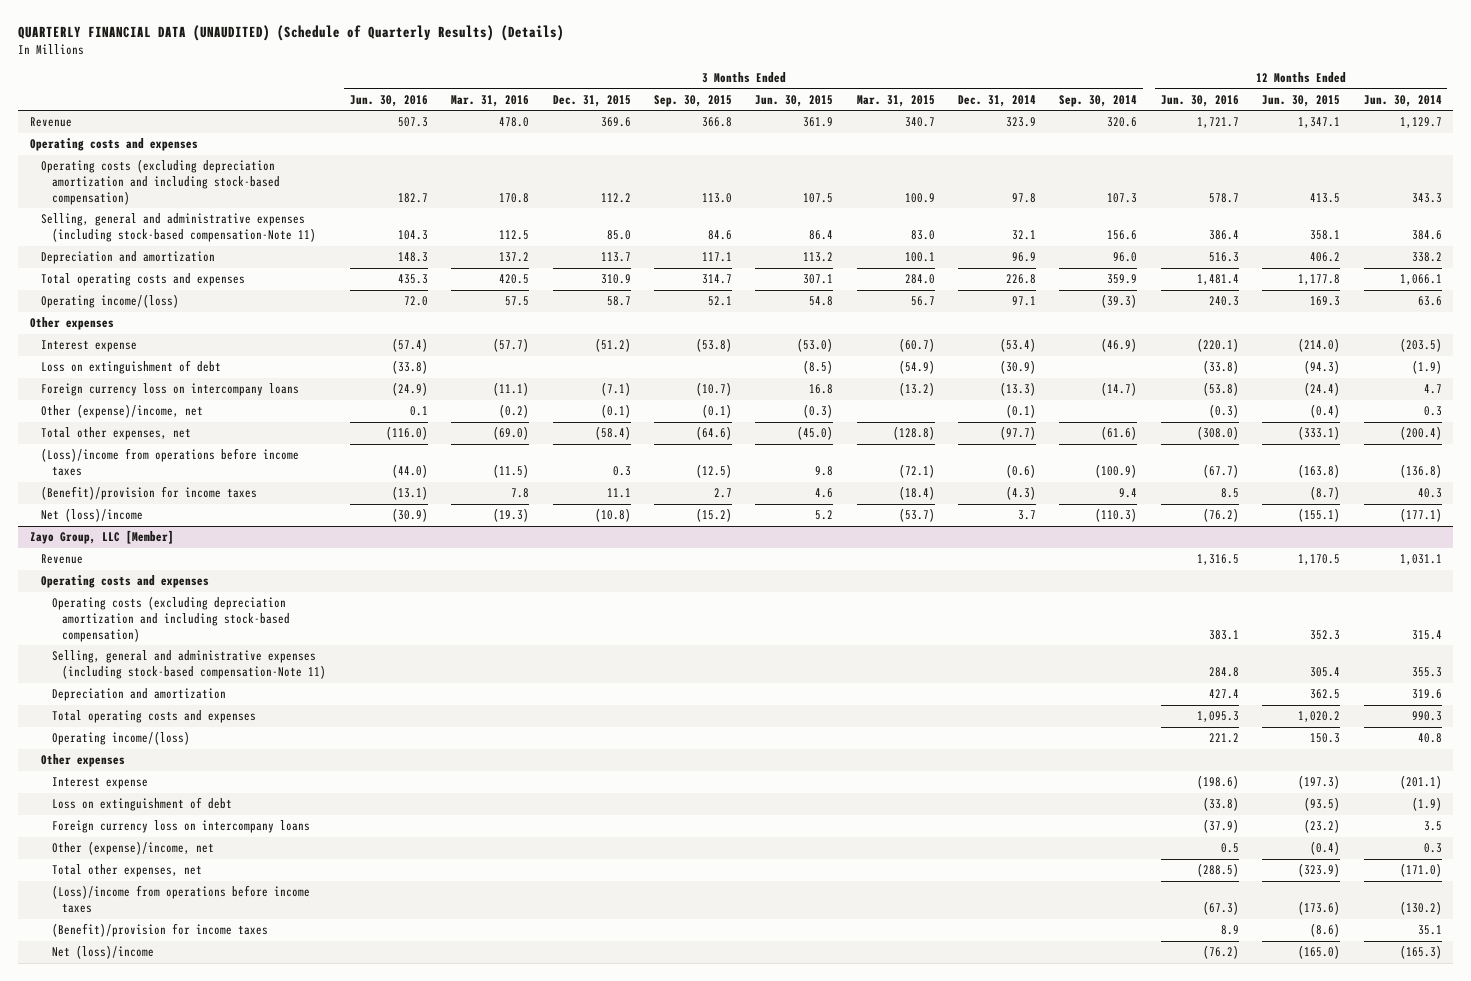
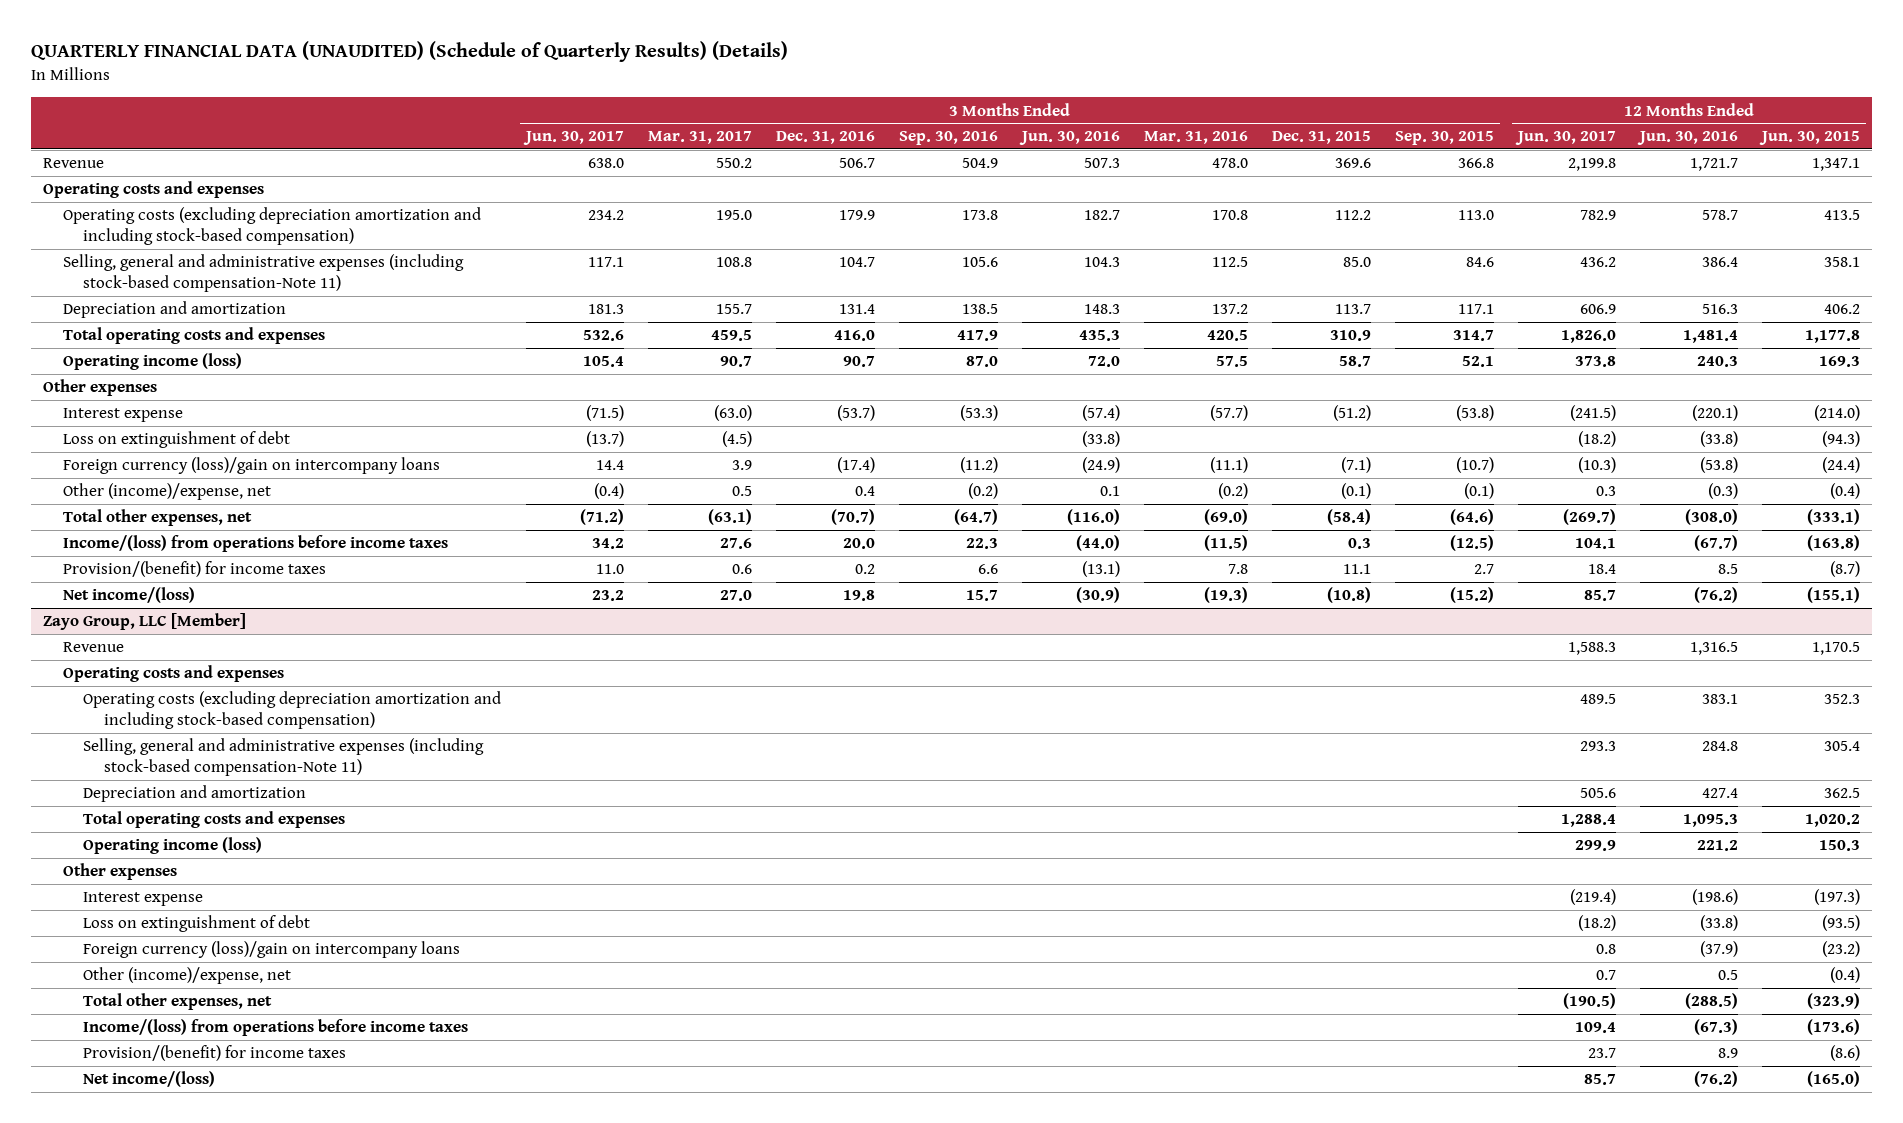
[755,94,834,107] Jun. 30, 2015 -> none
[856,94,935,107] Mar. 31, 2015 -> none
[958,94,1037,107] Dec. 31, 2014 -> none
[1059,94,1138,107] Sep. 30, 2014 -> none
[1363,94,1442,107] Jun. 30, 2014 -> none
none -> [522,131,624,146] Jun. 30, 2017
none -> [647,131,752,145] Mar. 31, 2017
none -> [775,131,875,145] Dec. 31, 2016
none -> [898,131,998,146] Sep. 30, 2016
none -> [1515,131,1617,146] Jun. 30, 2017
[40,294,179,309] Operating income/(loss) -> [63,353,243,371] Operating income (loss)
[40,383,299,397] Foreign currency loss on intercompany loans -> [63,457,441,475] Foreign currency (loss)/gain on intercompany loans
[40,404,203,419] Other (expense)/income, net -> [63,483,272,501] Other (income)/expense, net
[40,448,299,476] (Loss)/income from operations before income taxes -> [63,535,449,553] Income/(loss) from operations before income taxes
[40,486,257,501] (Benefit)/provision for income taxes -> [63,561,327,578] Provision/(benefit) for income taxes
[40,508,143,523] Net (loss)/income -> [63,587,196,604] Net income/(loss)
[51,731,190,746] Operating income/(loss) -> [83,837,263,855] Operating income (loss)
[51,820,310,834] Foreign currency loss on intercompany loans -> [83,941,461,959] Foreign currency (loss)/gain on intercompany loans
[51,841,214,856] Other (expense)/income, net -> [83,967,292,985] Other (income)/expense, net
[51,885,310,913] (Loss)/income from operations before income taxes -> [83,1019,469,1037] Income/(loss) from operations before income taxes
[51,923,268,938] (Benefit)/provision for income taxes -> [83,1045,347,1062] Provision/(benefit) for income taxes
[51,945,154,960] Net (loss)/income -> [83,1071,216,1088] Net income/(loss)

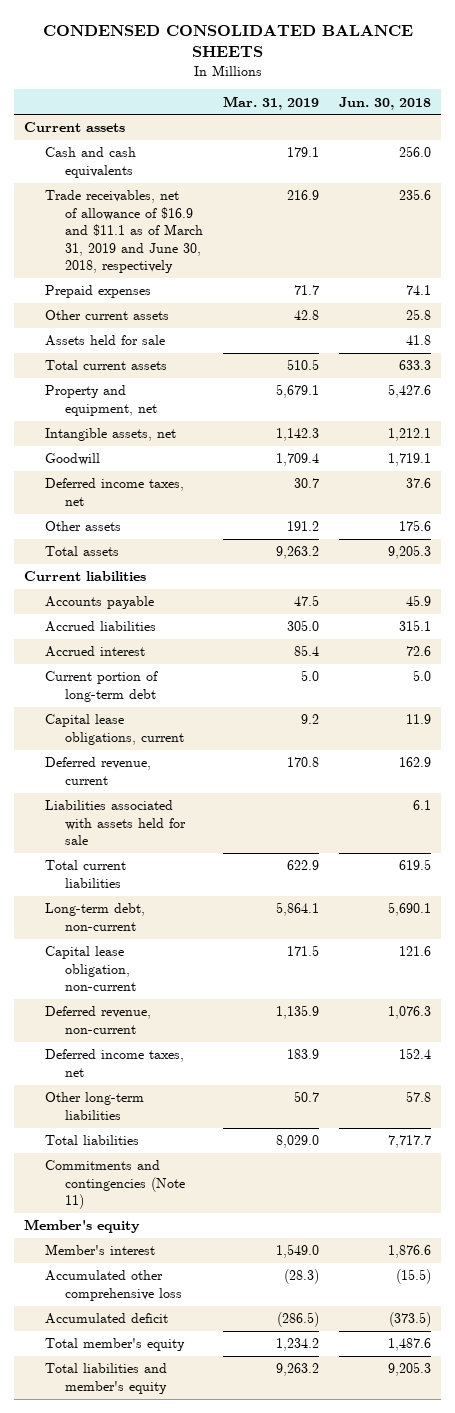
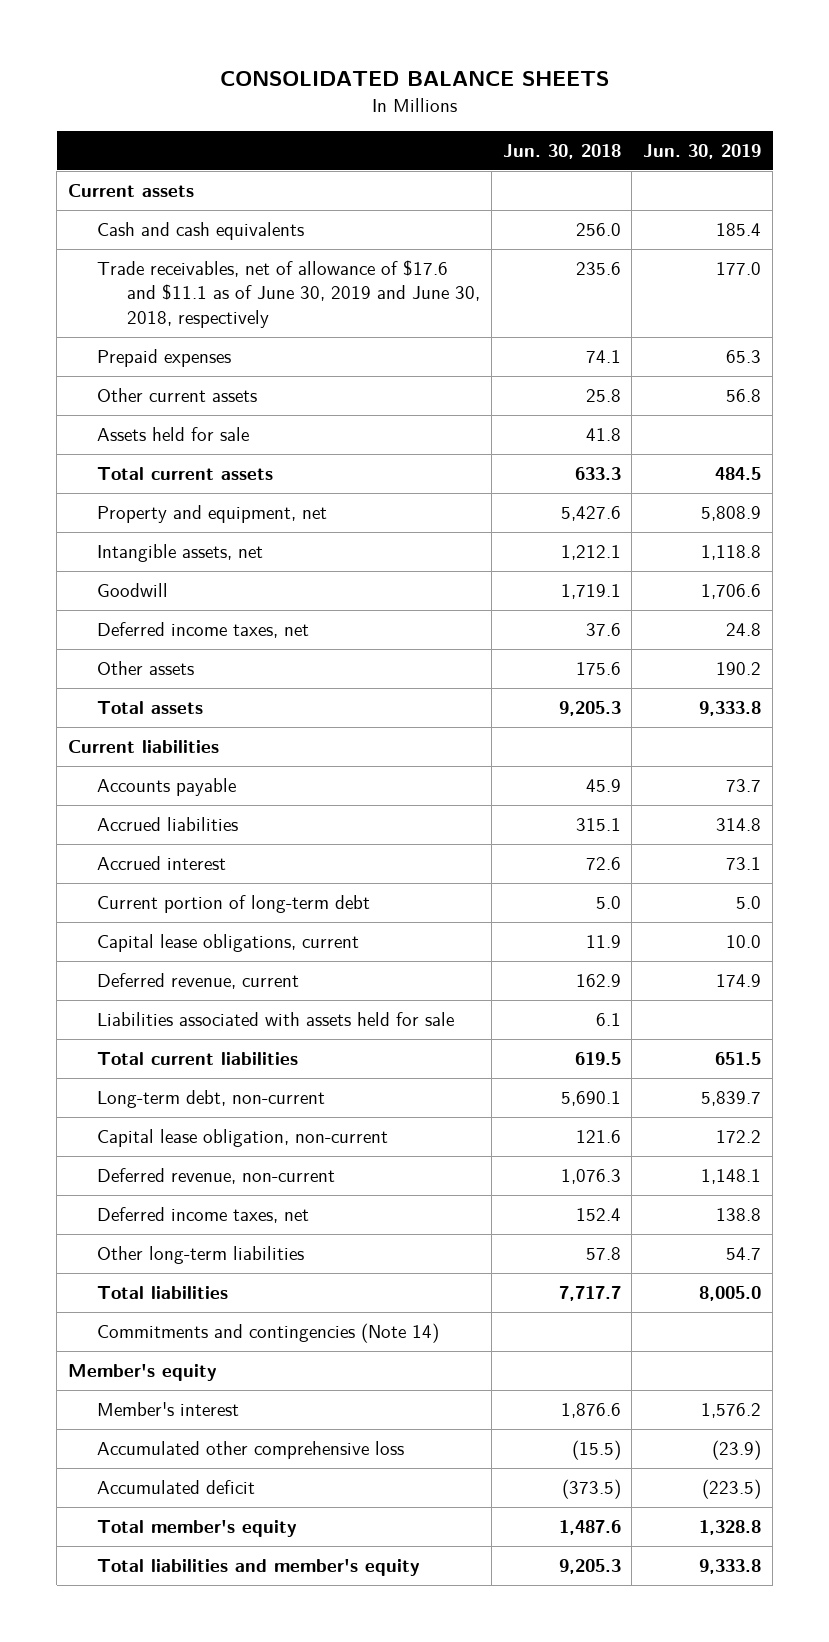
[42,24,413,57] CONDENSED CONSOLIDATED BALANCE SHEETS -> [219,71,609,87] CONSOLIDATED BALANCE SHEETS
[222,95,319,110] Mar. 31, 2019 -> none
none -> [643,144,762,160] Jun. 30, 2019
[44,190,203,274] Trade receivables, net of allowance of $16.9 and $11.1 as of March 31, 2019 and June 30, 2018, respectively -> [97,259,480,328] Trade receivables, net of allowance of $17.6 and $11.1 as of June 30, 2019 and June 30, 2018, respectively
[44,1160,185,1210] Commitments and contingencies (Note 11) -> [97,1322,440,1343] Commitments and contingencies (Note 14)

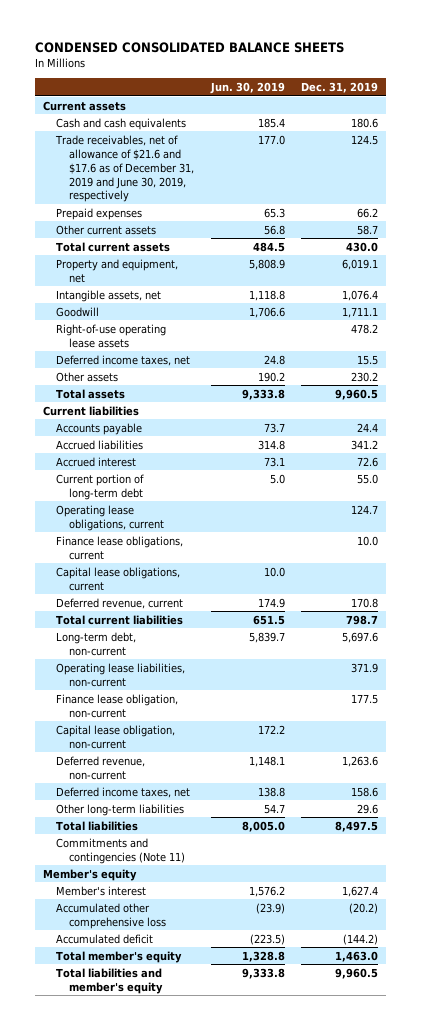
[219,71,609,87] CONSOLIDATED BALANCE SHEETS -> [34,42,344,54] CONDENSED CONSOLIDATED BALANCE SHEETS
[502,144,621,160] Jun. 30, 2018 -> none
none -> [300,82,378,94] Dec. 31, 2019
[97,259,480,328] Trade receivables, net of allowance of $17.6 and $11.1 as of June 30, 2019 and June 30, 2018, respectively -> [55,134,195,203] Trade receivables, net of allowance of $21.6 and $17.6 as of December 31, 2019 and June 30, 2019, respectively
[97,426,250,441] Assets held for sale -> none
none -> [56,323,167,348] Right-of-use operating lease assets
none -> [56,504,165,531] Operating lease obligations, current
none -> [56,535,184,560] Finance lease obligations, current
[97,1011,455,1026] Liabilities associated with assets held for sale -> none
none -> [56,662,186,687] Operating lease liabilities, non-current
none -> [56,693,179,718] Finance lease obligation, non-current
[97,1322,440,1343] Commitments and contingencies (Note 14) -> [56,837,186,864] Commitments and contingencies (Note 11)

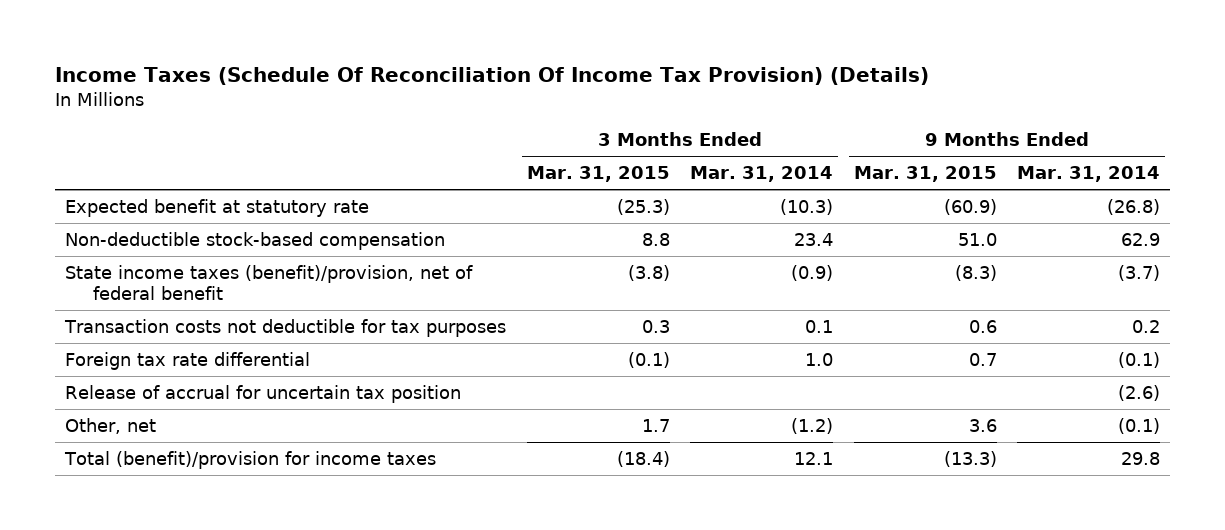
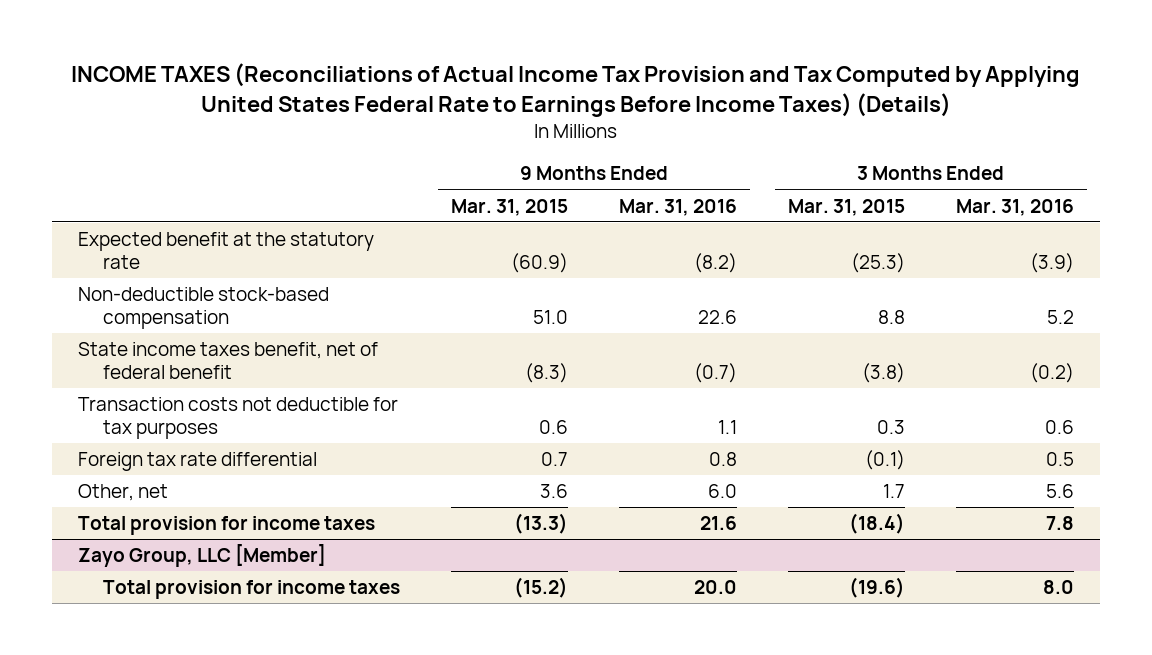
[55,67,930,86] Income Taxes (Schedule Of Reconciliation Of Income Tax Provision) (Details) -> [71,63,1081,117] INCOME TAXES (Reconciliations of Actual Income Tax Provision and Tax Computed by Applying United States Federal Rate to Earnings Before Income Taxes) (Details)
[690,165,834,182] Mar. 31, 2014 -> none
[1017,165,1161,182] Mar. 31, 2014 -> none
none -> [619,198,738,216] Mar. 31, 2016
none -> [956,198,1075,216] Mar. 31, 2016
[65,198,370,217] Expected benefit at statutory rate -> [77,232,374,270] Expected benefit at the statutory rate
[65,264,474,300] State income taxes (benefit)/provision, net of federal benefit -> [77,342,378,380] State income taxes benefit, net of federal benefit
[65,384,462,403] Release of accrual for uncertain tax position -> none
[64,450,437,469] Total (benefit)/provision for income taxes -> [77,516,375,536] Total provision for income taxes
none -> [77,544,326,568] Zayo Group, LLC [Member]
none -> [103,580,401,600] Total provision for income taxes

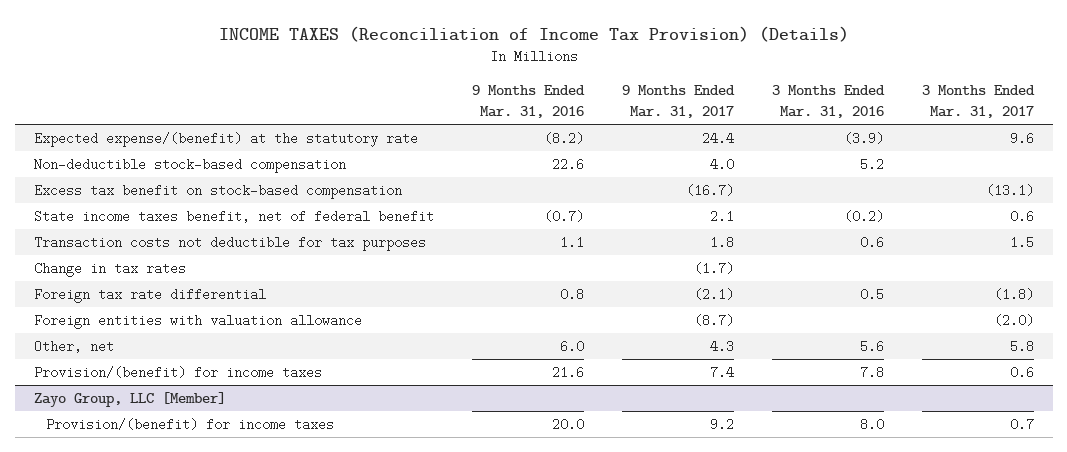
[71,63,1081,117] INCOME TAXES (Reconciliations of Actual Income Tax Provision and Tax Computed by Applying United States Federal Rate to Earnings Before Income Taxes) (Details) -> [218,25,849,42] INCOME TAXES (Reconciliation of Income Tax Provision) (Details)
[451,198,569,216] Mar. 31, 2015 -> none
[788,198,906,216] Mar. 31, 2015 -> none
none -> [621,85,735,118] 9 Months Ended Mar. 31, 2017
none -> [921,85,1035,118] 3 Months Ended Mar. 31, 2017
[77,232,374,270] Expected benefit at the statutory rate -> [33,132,418,148] Expected expense/(benefit) at the statutory rate
none -> [33,184,402,200] Excess tax benefit on stock-based compensation
none -> [33,262,186,278] Change in tax rates
none -> [33,314,362,330] Foreign entities with valuation allowance
[77,516,375,536] Total provision for income taxes -> [33,366,322,380] Provision/(benefit) for income taxes
[103,580,401,600] Total provision for income taxes -> [45,418,334,432] Provision/(benefit) for income taxes

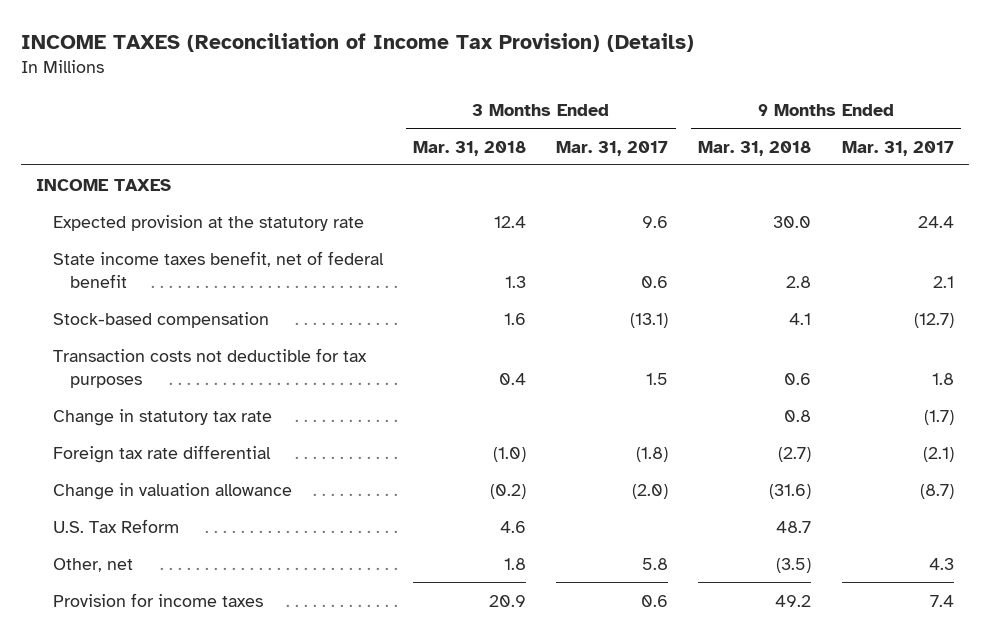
[471,85,585,118] 9 Months Ended Mar. 31, 2016 -> none
[771,85,885,118] 3 Months Ended Mar. 31, 2016 -> none
none -> [413,140,527,156] Mar. 31, 2018
none -> [698,140,812,156] Mar. 31, 2018
[33,158,346,174] Non-deductible stock-based compensation -> none
[33,184,402,200] Excess tax benefit on stock-based compensation -> none
none -> [36,178,172,191] INCOME TAXES
[33,132,418,148] Expected expense/(benefit) at the statutory rate -> [52,214,364,231] Expected provision at the statutory rate
none -> [52,311,269,328] Stock-based compensation
[33,262,186,278] Change in tax rates -> [52,408,272,426] Change in statutory tax rate
[33,314,362,330] Foreign entities with valuation allowance -> [52,482,292,500] Change in valuation allowance
none -> [52,518,179,533] U.S. Tax Reform
[33,392,226,408] Zayo Group, LLC [Member] -> none
[45,418,334,432] Provision/(benefit) for income taxes -> none
[33,366,322,380] Provision/(benefit) for income taxes -> [52,592,263,607] Provision for income taxes

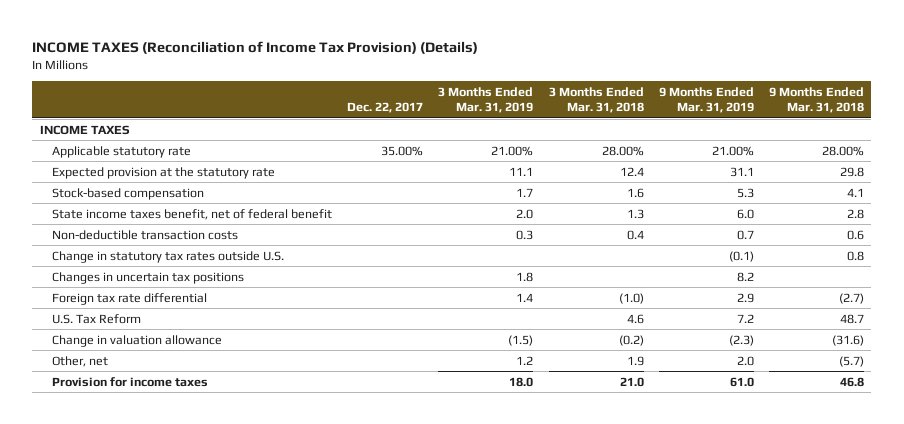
[556,140,669,156] Mar. 31, 2017 -> none
[841,140,954,156] Mar. 31, 2017 -> none
none -> [347,102,424,114] Dec. 22, 2017
none -> [438,87,534,114] 3 Months Ended Mar. 31, 2019
none -> [658,87,754,114] 9 Months Ended Mar. 31, 2019
none -> [52,145,192,158] Applicable statutory rate
[773,215,812,228] 30.0 -> [839,166,864,177] 29.8
[52,250,384,288] State income taxes benefit, net of federal benefit -> [52,208,333,220] State income taxes benefit, net of federal benefit
[52,347,367,388] Transaction costs not deductible for tax purposes -> [52,229,239,240] Non-deductible transaction costs
[52,408,272,426] Change in statutory tax rate -> [52,250,285,263] Change in statutory tax rates outside U.S.
none -> [52,271,245,284] Changes in uncertain tax positions
[52,482,292,500] Change in valuation allowance -> [52,334,223,347] Change in valuation allowance
[504,557,527,570] 1.8 -> [626,355,644,366] 1.9
[776,557,812,573] (3.5) -> [838,355,864,367] (5.7)
[489,594,527,607] 20.9 -> [619,376,644,387] 21.0
[775,594,812,607] 49.2 -> [839,376,864,387] 46.8

